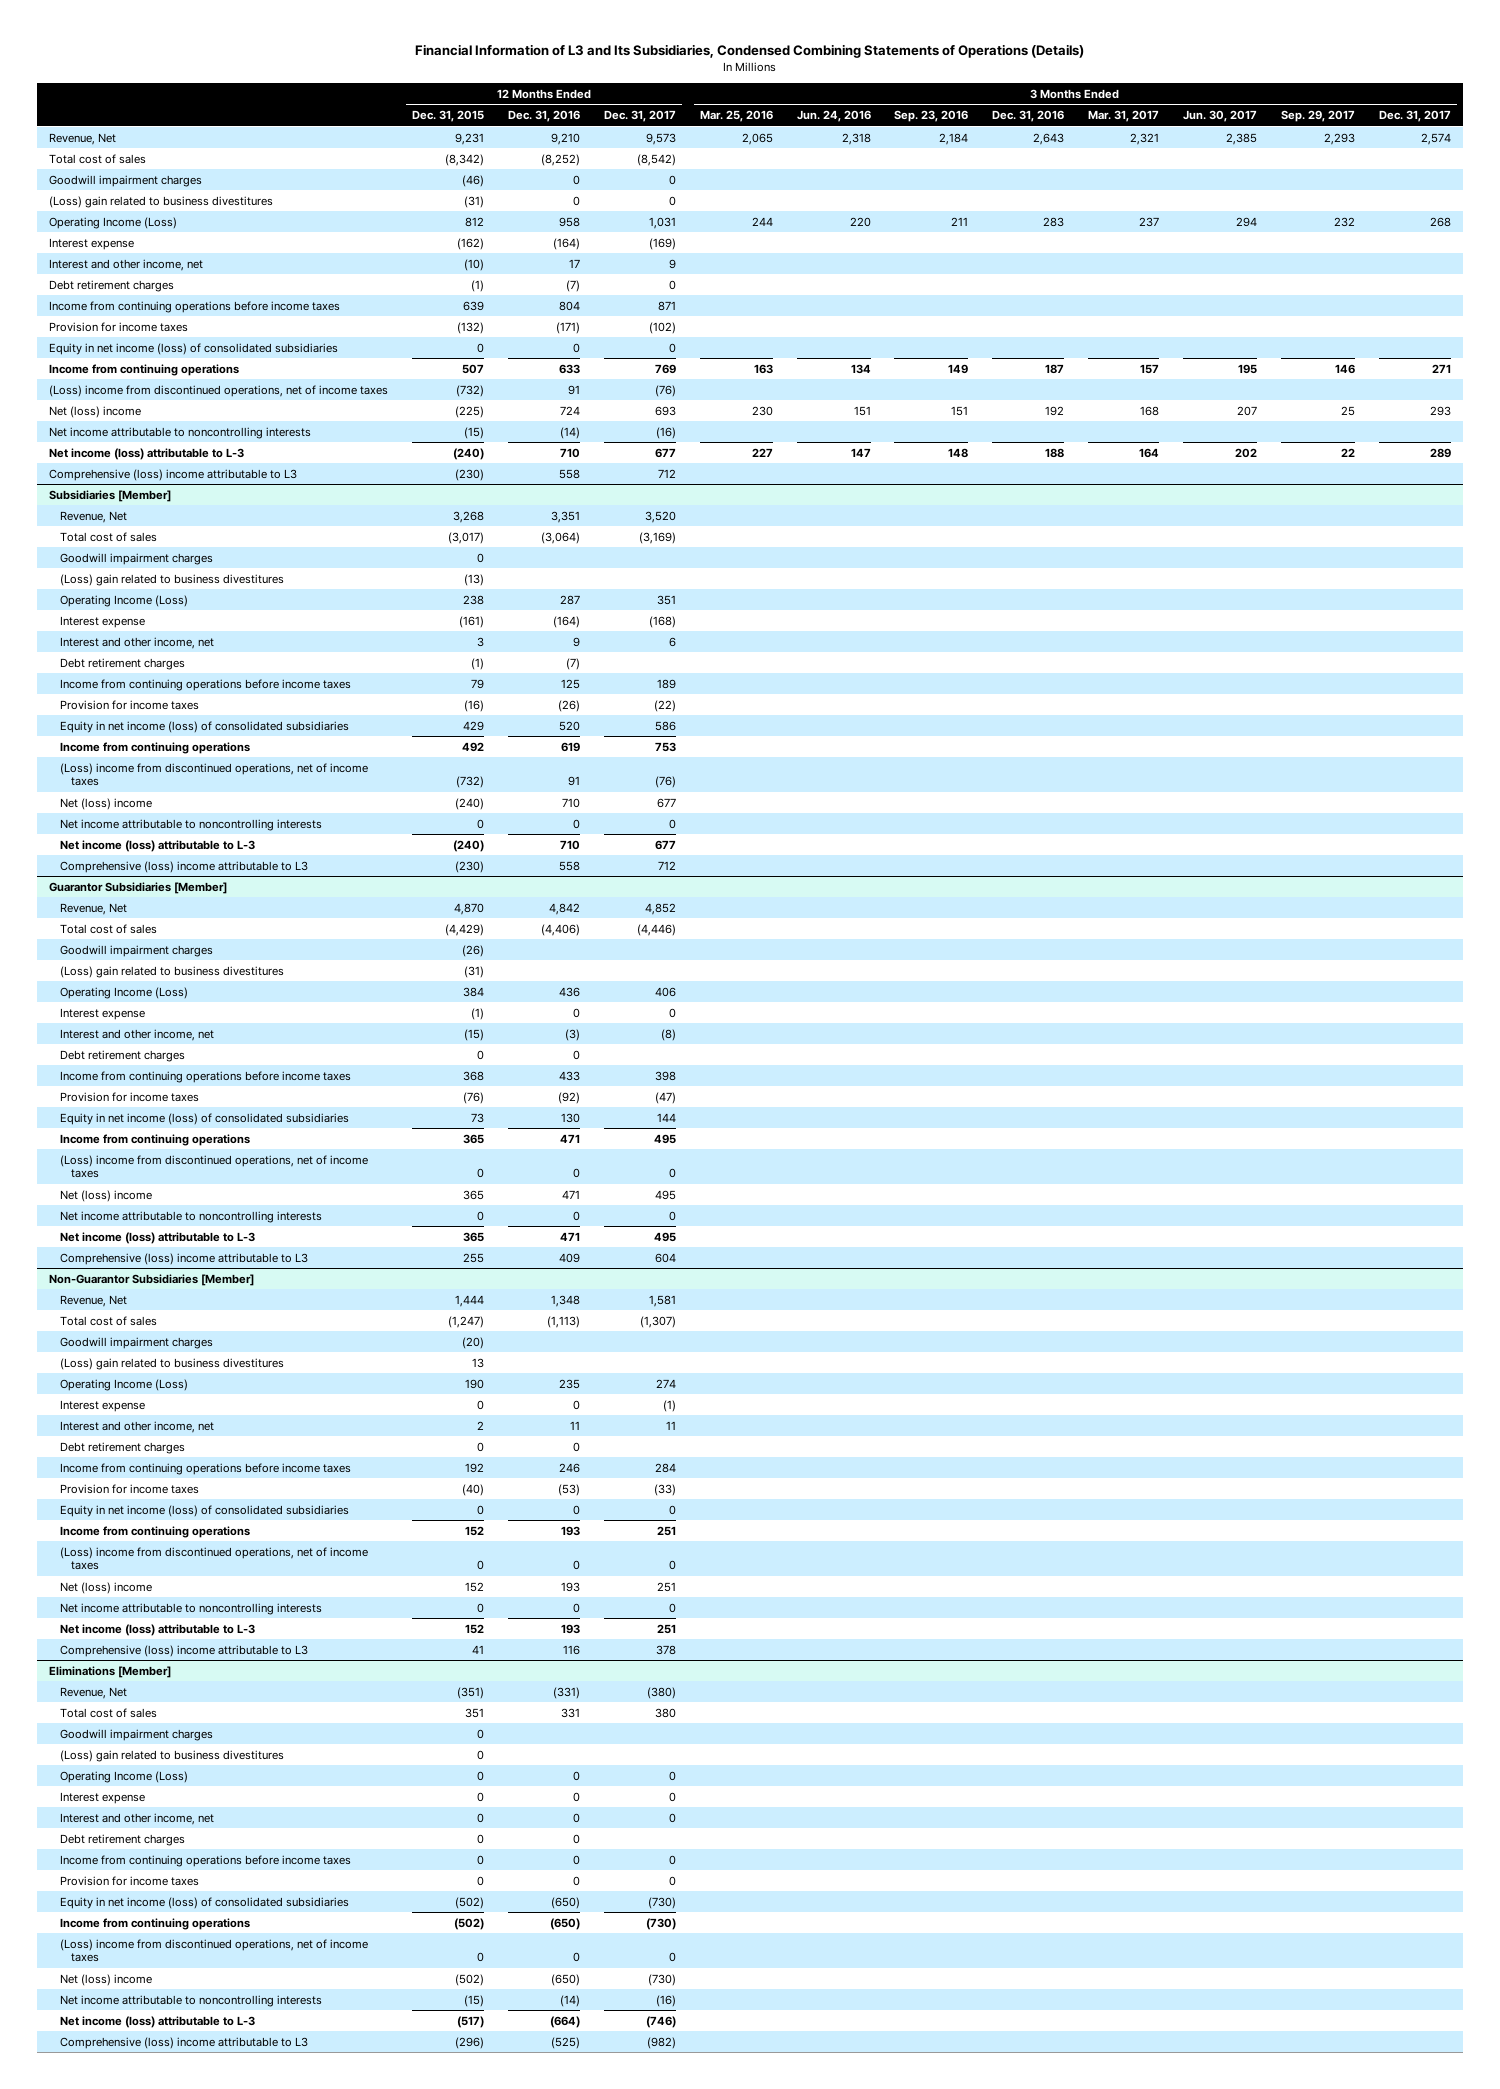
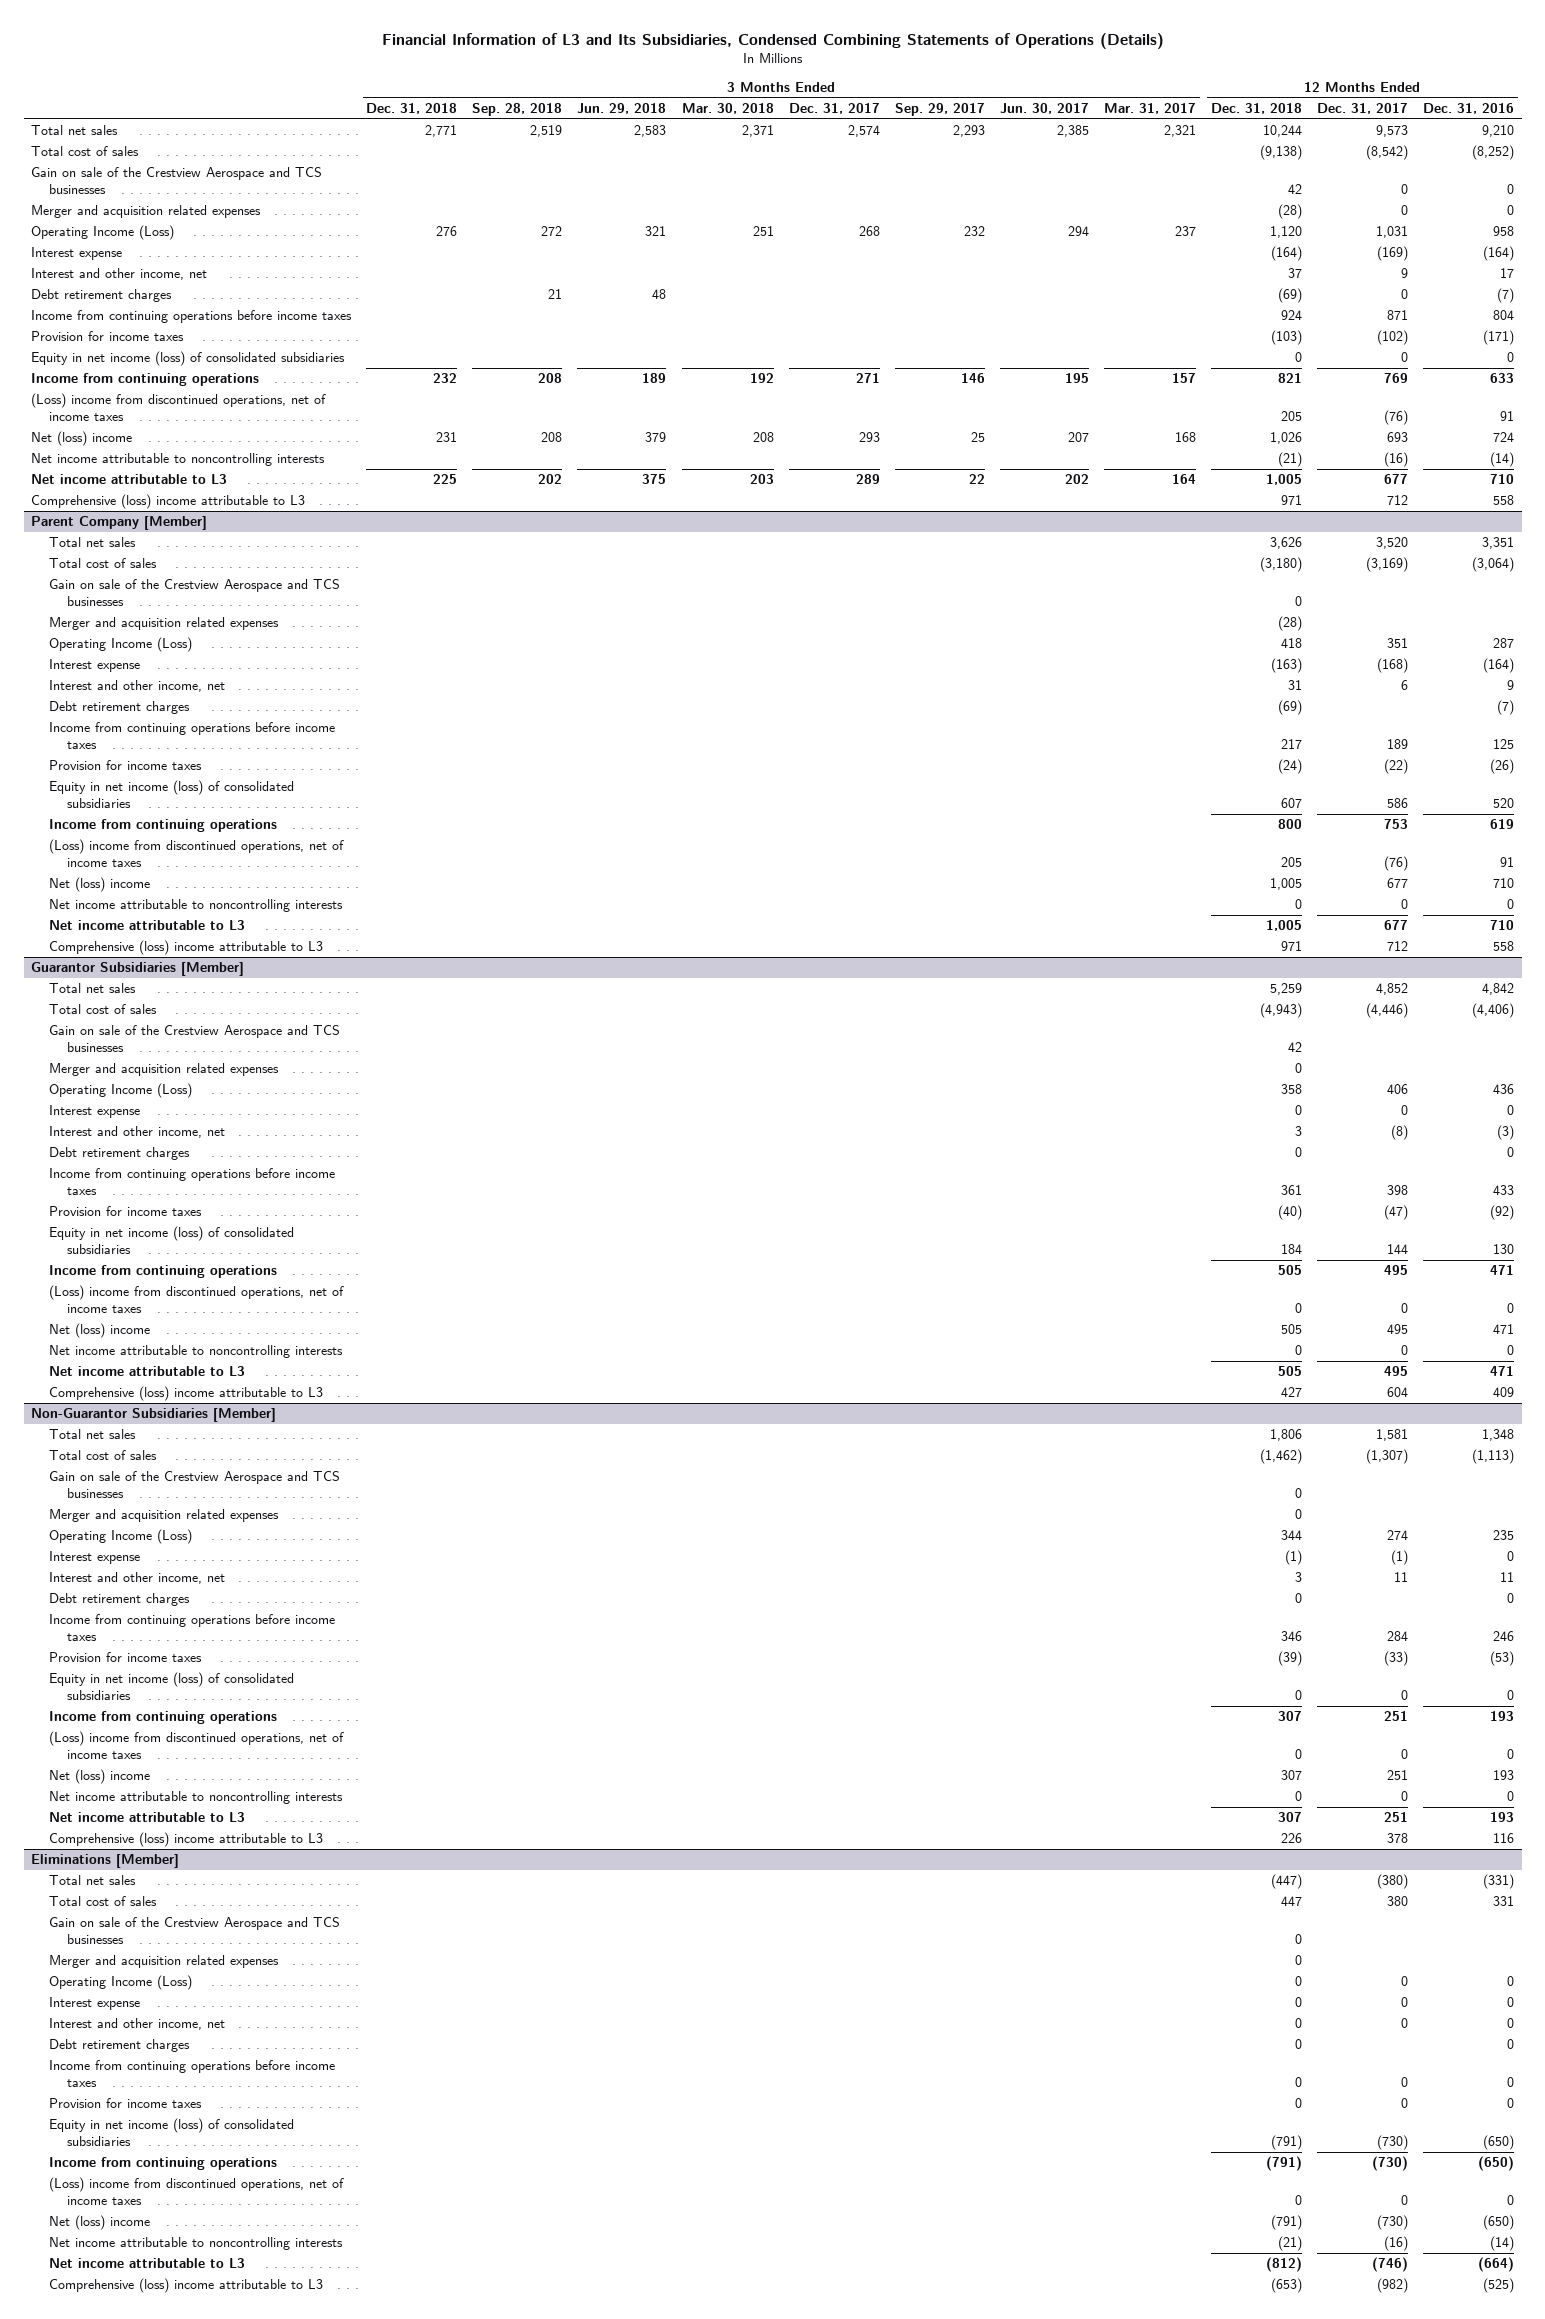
[411,110,484,123] Dec. 31, 2015 -> none
[699,110,773,123] Mar. 25, 2016 -> none
[796,110,871,123] Jun. 24, 2016 -> none
[894,110,969,123] Sep. 23, 2016 -> none
[992,110,1065,123] Dec. 31, 2016 -> none
none -> [366,102,458,114] Dec. 31, 2018
none -> [472,102,563,116] Sep. 28, 2018
none -> [577,102,667,114] Jun. 29, 2018
none -> [681,102,774,114] Mar. 30, 2018
none -> [1210,102,1302,114] Dec. 31, 2018
[49,132,117,145] Revenue, Net -> [31,125,119,136] Total net sales
[49,174,203,187] Goodwill impairment charges -> none
[49,195,274,208] (Loss) gain related to business divestitures -> [31,167,323,195] Gain on sale of the Crestview Aerospace and TCS businesses
none -> [31,205,262,219] Merger and acquisition related expenses
[49,447,245,460] Net income (loss) attributable to L-3 -> [31,474,228,485] Net income attributable to L3
[49,489,172,502] Subsidiaries [Member] -> none
none -> [31,516,208,531] Parent Company [Member]
[60,510,128,523] Revenue, Net -> [49,537,137,548] Total net sales
[60,552,214,565] Goodwill impairment charges -> none
[60,573,285,586] (Loss) gain related to business divestitures -> [49,579,341,607] Gain on sale of the Crestview Aerospace and TCS businesses
none -> [49,617,280,631] Merger and acquisition related expenses
[60,839,256,852] Net income (loss) attributable to L-3 -> [49,920,246,931] Net income attributable to L3
[60,902,128,915] Revenue, Net -> [49,983,137,994] Total net sales
[60,944,214,957] Goodwill impairment charges -> none
[60,965,285,978] (Loss) gain related to business divestitures -> [49,1025,341,1053] Gain on sale of the Crestview Aerospace and TCS businesses
none -> [49,1063,280,1077] Merger and acquisition related expenses
[60,1231,256,1244] Net income (loss) attributable to L-3 -> [49,1366,246,1377] Net income attributable to L3
[60,1294,128,1307] Revenue, Net -> [49,1429,137,1440] Total net sales
[60,1336,214,1349] Goodwill impairment charges -> none
[60,1357,285,1370] (Loss) gain related to business divestitures -> [49,1471,341,1499] Gain on sale of the Crestview Aerospace and TCS businesses
none -> [49,1509,280,1523] Merger and acquisition related expenses
[60,1623,256,1636] Net income (loss) attributable to L-3 -> [49,1812,246,1823] Net income attributable to L3
[60,1686,128,1699] Revenue, Net -> [49,1875,137,1886] Total net sales
[60,1728,214,1741] Goodwill impairment charges -> none
[60,1749,285,1762] (Loss) gain related to business divestitures -> [49,1917,341,1945] Gain on sale of the Crestview Aerospace and TCS businesses
none -> [49,1955,280,1969] Merger and acquisition related expenses
[60,2015,256,2028] Net income (loss) attributable to L-3 -> [49,2258,246,2269] Net income attributable to L3

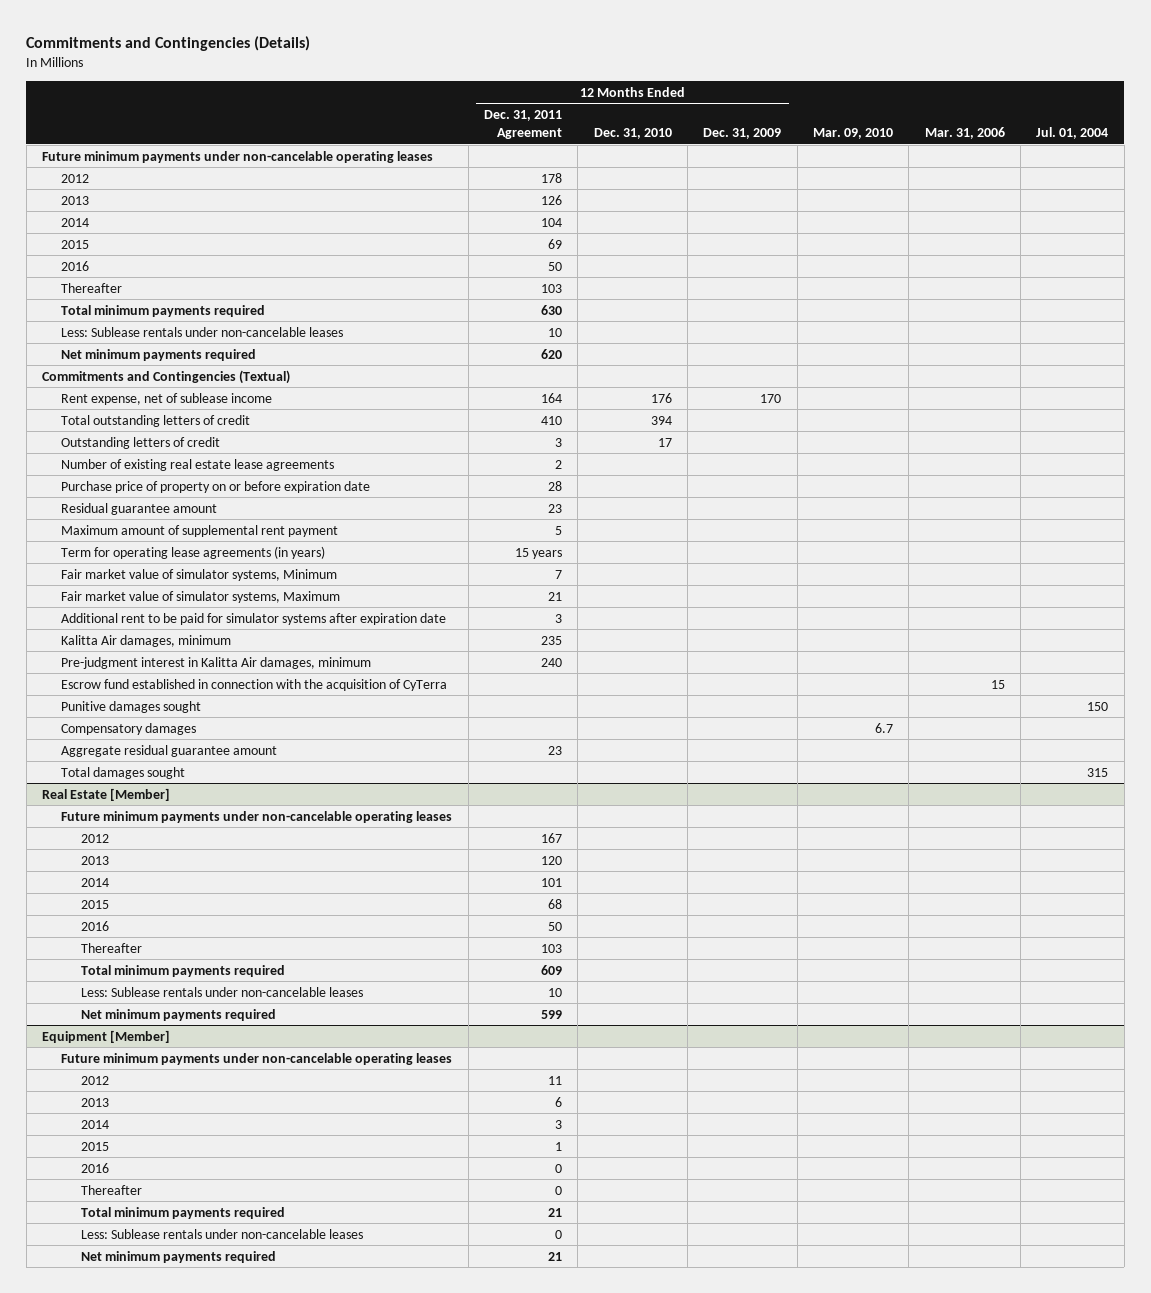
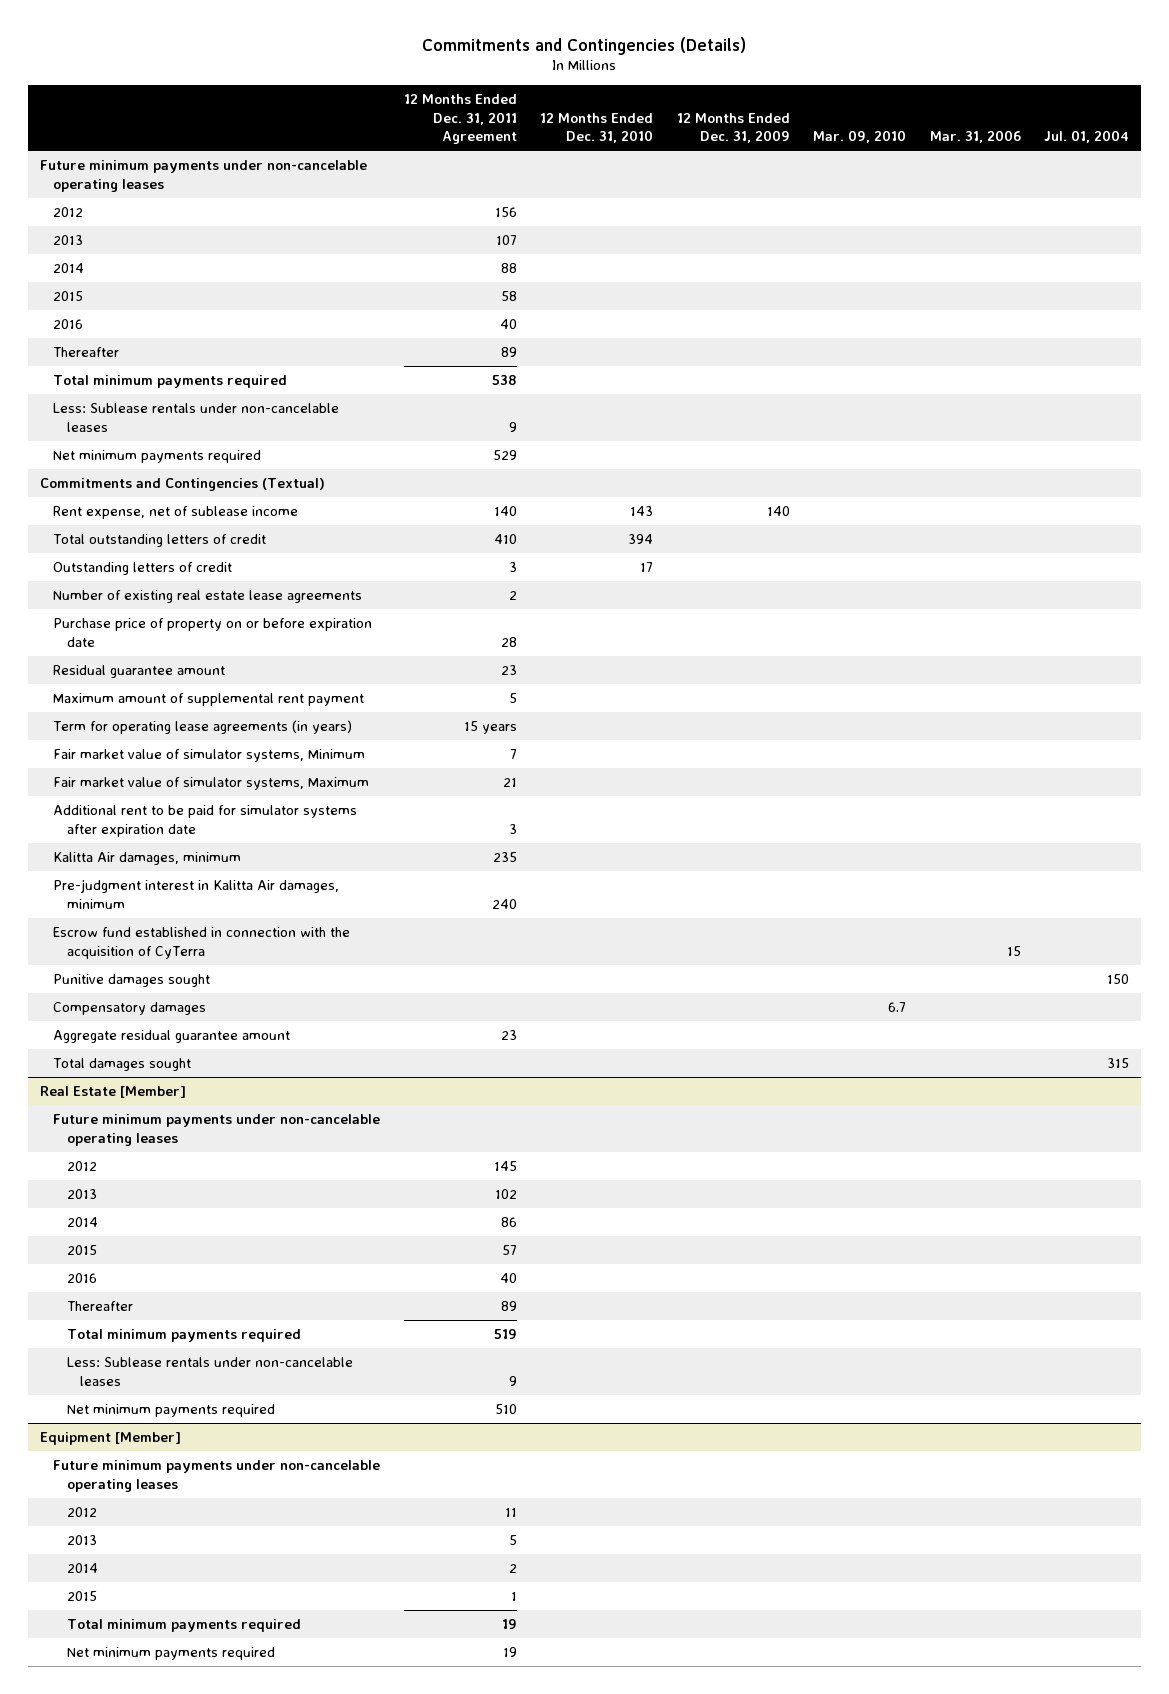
[541,172,563,183] 178 -> [494,207,517,218] 156
[541,194,563,205] 126 -> [495,235,517,246] 107
[541,217,563,227] 104 -> [500,263,517,274] 88
[548,238,563,249] 69 -> [500,291,517,302] 58
[548,261,563,271] 50 -> [499,319,517,330] 40
[541,283,563,293] 103 -> [500,347,517,358] 89
[541,304,563,315] 630 -> [491,375,517,386] 538
[548,327,563,337] 10 -> [508,421,517,432] 9
[541,348,563,359] 620 -> [492,450,517,461] 529
[541,392,563,403] 164 -> [493,506,517,517] 140
[650,392,672,403] 176 -> [630,506,654,517] 143
[760,393,782,403] 170 -> [766,506,790,517] 140
[541,832,563,843] 167 -> [493,1161,517,1172] 145
[541,855,563,865] 120 -> [494,1189,517,1200] 102
[541,877,563,887] 101 -> [500,1217,517,1228] 86
[548,898,563,909] 68 -> [501,1245,517,1256] 57
[548,921,563,931] 50 -> [499,1273,517,1284] 40
[541,943,563,953] 103 -> [500,1301,517,1312] 89
[541,964,563,975] 609 -> [493,1329,517,1340] 519
[548,987,563,997] 10 -> [508,1375,517,1386] 9
[541,1009,563,1019] 599 -> [494,1404,517,1415] 510
[555,1096,563,1107] 6 -> [508,1535,517,1546] 5
[555,1119,563,1129] 3 -> [508,1564,517,1574] 2
[80,1162,109,1173] 2016 -> none
[80,1184,142,1195] Thereafter -> none
[80,1228,363,1239] Less: Sublease rentals under non-cancelable leases -> none
[548,1207,563,1217] 21 -> [501,1619,517,1630] 19
[548,1251,563,1261] 21 -> [502,1647,517,1658] 19

